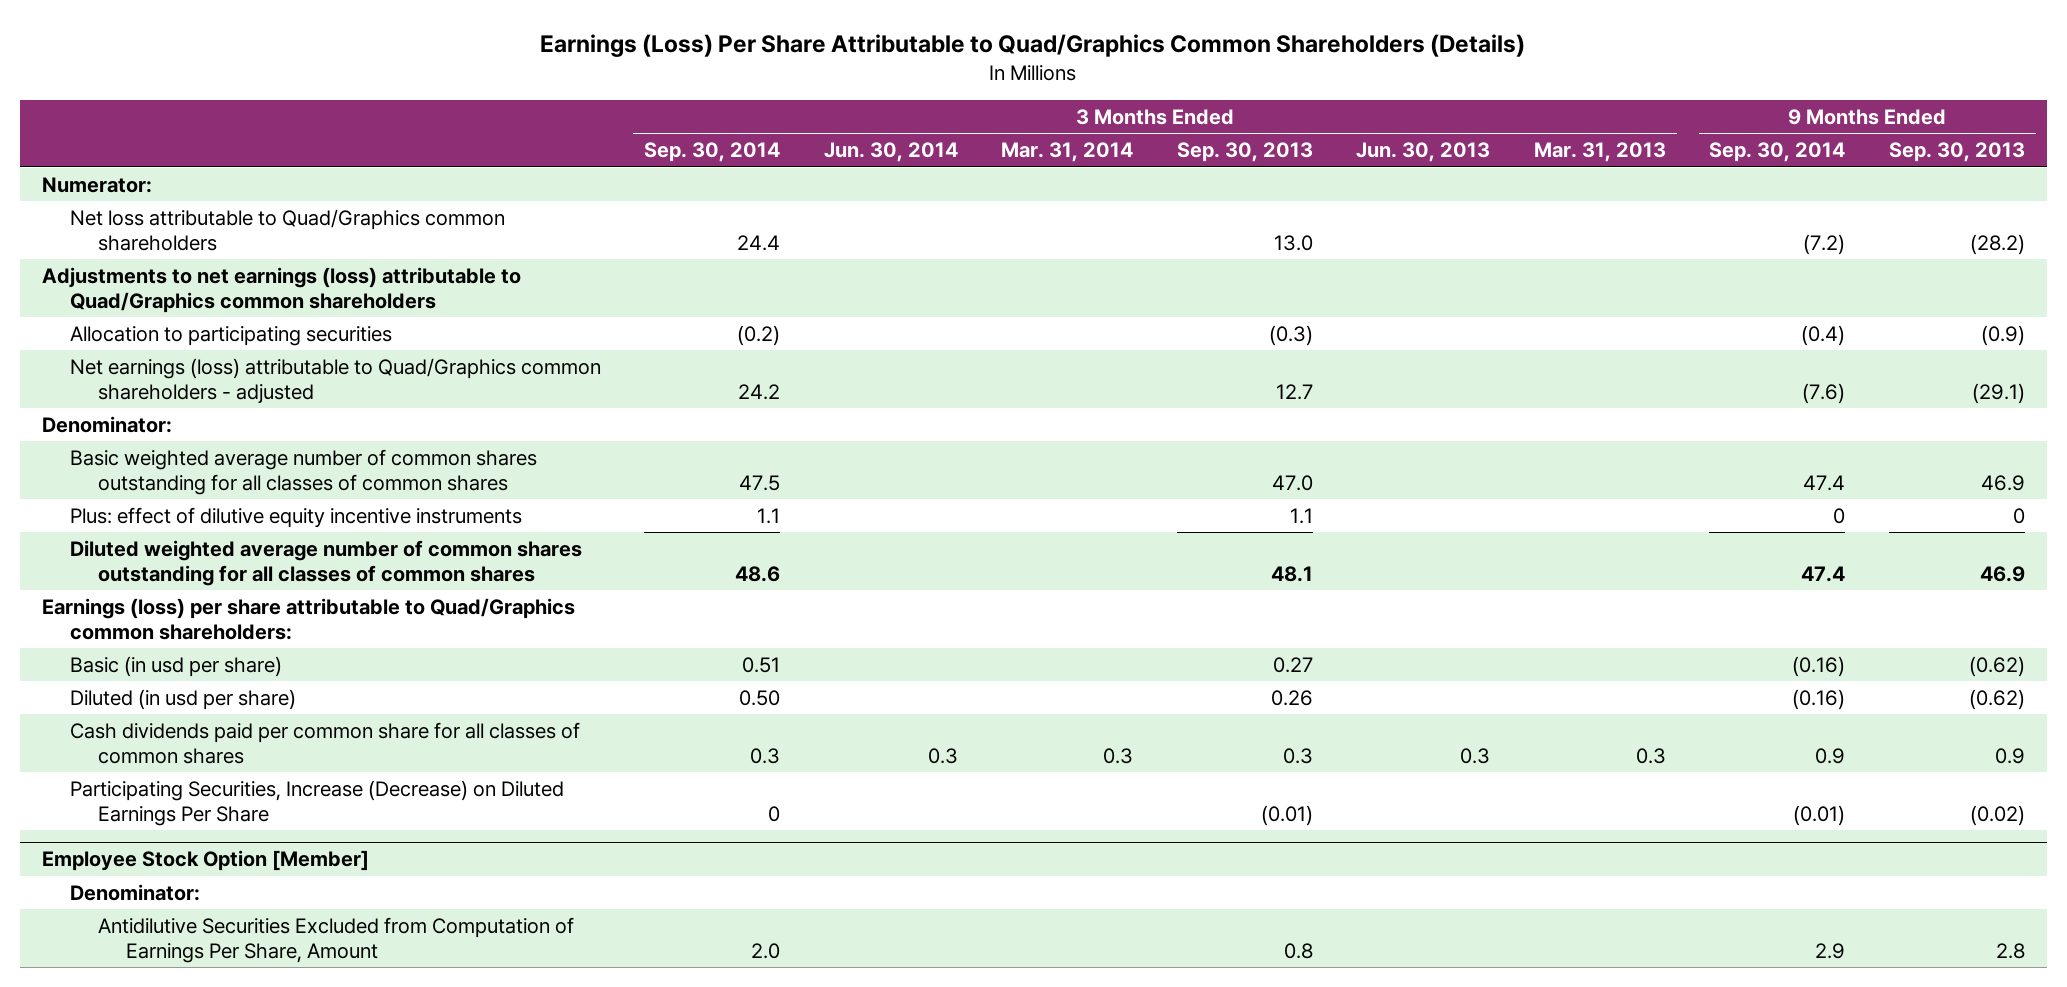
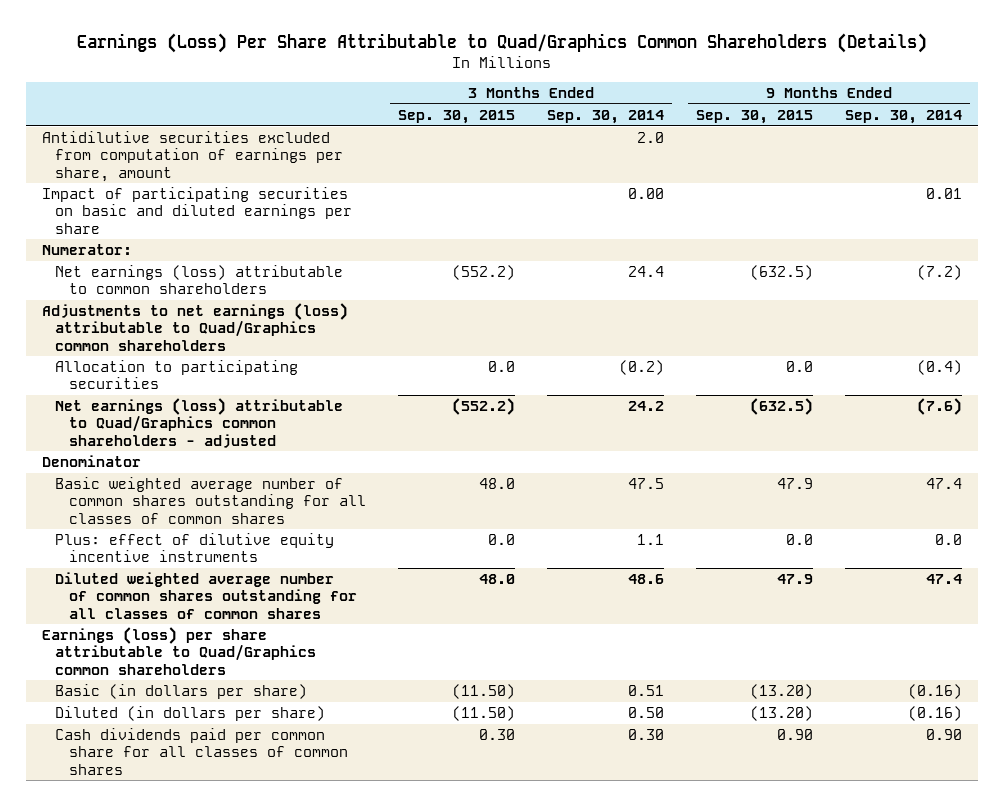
[823,142,958,163] Jun. 30, 2014 -> none
[1001,142,1134,163] Mar. 31, 2014 -> none
[1176,142,1313,163] Sep. 30, 2013 -> none
[1356,142,1491,163] Jun. 30, 2013 -> none
[1533,142,1666,163] Mar. 31, 2013 -> none
[1888,142,2025,163] Sep. 30, 2013 -> none
none -> [397,109,515,124] Sep. 30, 2015
none -> [695,109,813,124] Sep. 30, 2015
none -> [41,130,344,182] Antidilutive securities excluded from computation of earnings per share, amount
none -> [41,186,353,234] Impact of participating securities on basic and diluted earnings per share
[69,208,505,251] Net loss attributable to Quad/Graphics common shareholders -> [55,264,344,295] Net earnings (loss) attributable to common shareholders
[41,415,172,433] Denominator: -> [41,454,141,467] Denominator
[1833,507,1846,524] 0 -> [935,533,963,545] 0.0
[69,779,564,826] Participating Securities, Increase (Decrease) on Diluted Earnings Per Share -> none
[41,850,369,872] Employee Stock Option [Member] -> none
[69,883,200,901] Denominator: -> none
[97,916,574,963] Antidilutive Securities Excluded from Computation of Earnings Per Share, Amount -> none
[41,597,575,640] Earnings (loss) per share attributable to Quad/Graphics common shareholders: -> [41,626,317,675] Earnings (loss) per share attributable to Quad/Graphics common shareholders
[69,655,282,677] Basic (in usd per share) -> [55,683,308,699] Basic (in dollars per share)
[69,688,296,710] Diluted (in usd per share) -> [55,705,326,721] Diluted (in dollars per share)
[750,747,781,764] 0.3 -> [627,728,664,740] 0.30
[1815,747,1846,764] 0.9 -> [926,728,963,740] 0.90

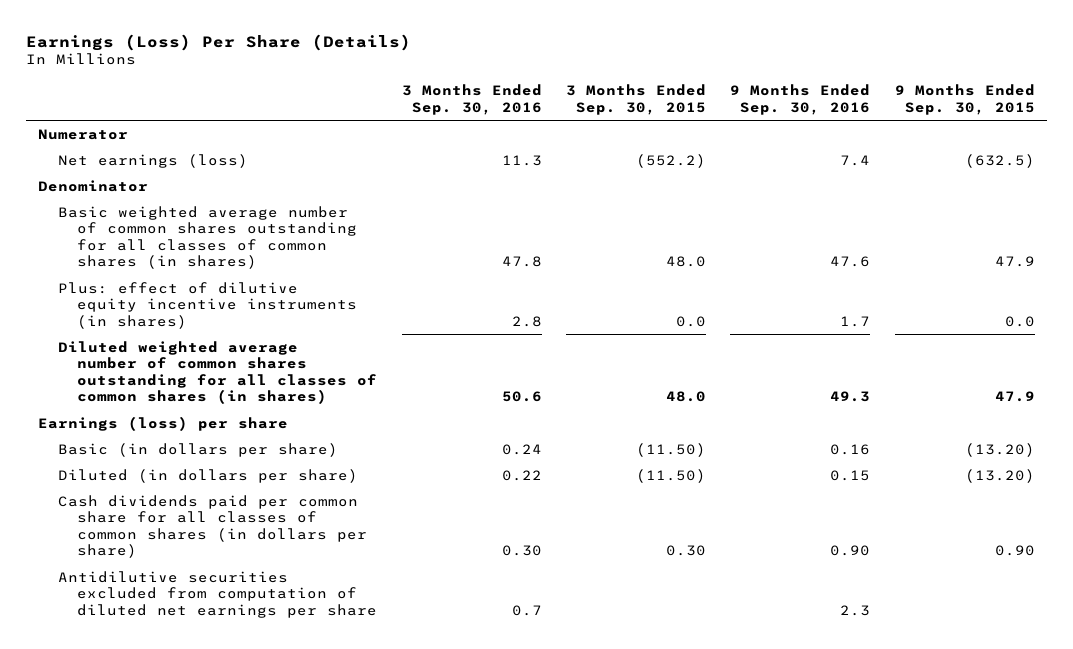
[76,33,927,54] Earnings (Loss) Per Share Attributable to Quad/Graphics Common Shareholders (Details) -> [25,33,411,51] Earnings (Loss) Per Share (Details)
[546,109,664,124] Sep. 30, 2014 -> none
[845,109,963,124] Sep. 30, 2014 -> none
none -> [401,84,542,115] 3 Months Ended Sep. 30, 2016
none -> [730,84,871,115] 9 Months Ended Sep. 30, 2016
[41,130,344,182] Antidilutive securities excluded from computation of earnings per share, amount -> none
[41,186,353,234] Impact of participating securities on basic and diluted earnings per share -> none
[41,302,348,351] Adjustments to net earnings (loss) attributable to Quad/Graphics common shareholders -> none
[55,359,299,390] Allocation to participating securities -> none
[55,397,344,448] Net earnings (loss) attributable to Quad/Graphics common shareholders - adjusted -> none
[41,243,132,255] Numerator: -> [38,128,129,140] Numerator
[55,264,344,295] Net earnings (loss) attributable to common shareholders -> [57,153,248,168] Net earnings (loss)
[55,476,366,524] Basic weighted average number of common shares outstanding for all classes of common shares -> [57,205,358,270] Basic weighted average number of common shares outstanding for all classes of common shares (in shares)
[55,532,335,563] Plus: effect of dilutive equity incentive instruments -> [57,281,358,329] Plus: effect of dilutive equity incentive instruments (in shares)
[55,571,357,619] Diluted weighted average number of common shares outstanding for all classes of common shares -> [57,340,378,405] Diluted weighted average number of common shares outstanding for all classes of common shares (in shares)
[41,626,317,675] Earnings (loss) per share attributable to Quad/Graphics common shareholders -> [38,415,289,431] Earnings (loss) per share
[55,727,348,775] Cash dividends paid per common share for all classes of common shares -> [57,494,368,559] Cash dividends paid per common share for all classes of common shares (in dollars per share)
none -> [57,570,378,618] Antidilutive securities excluded from computation of diluted net earnings per share

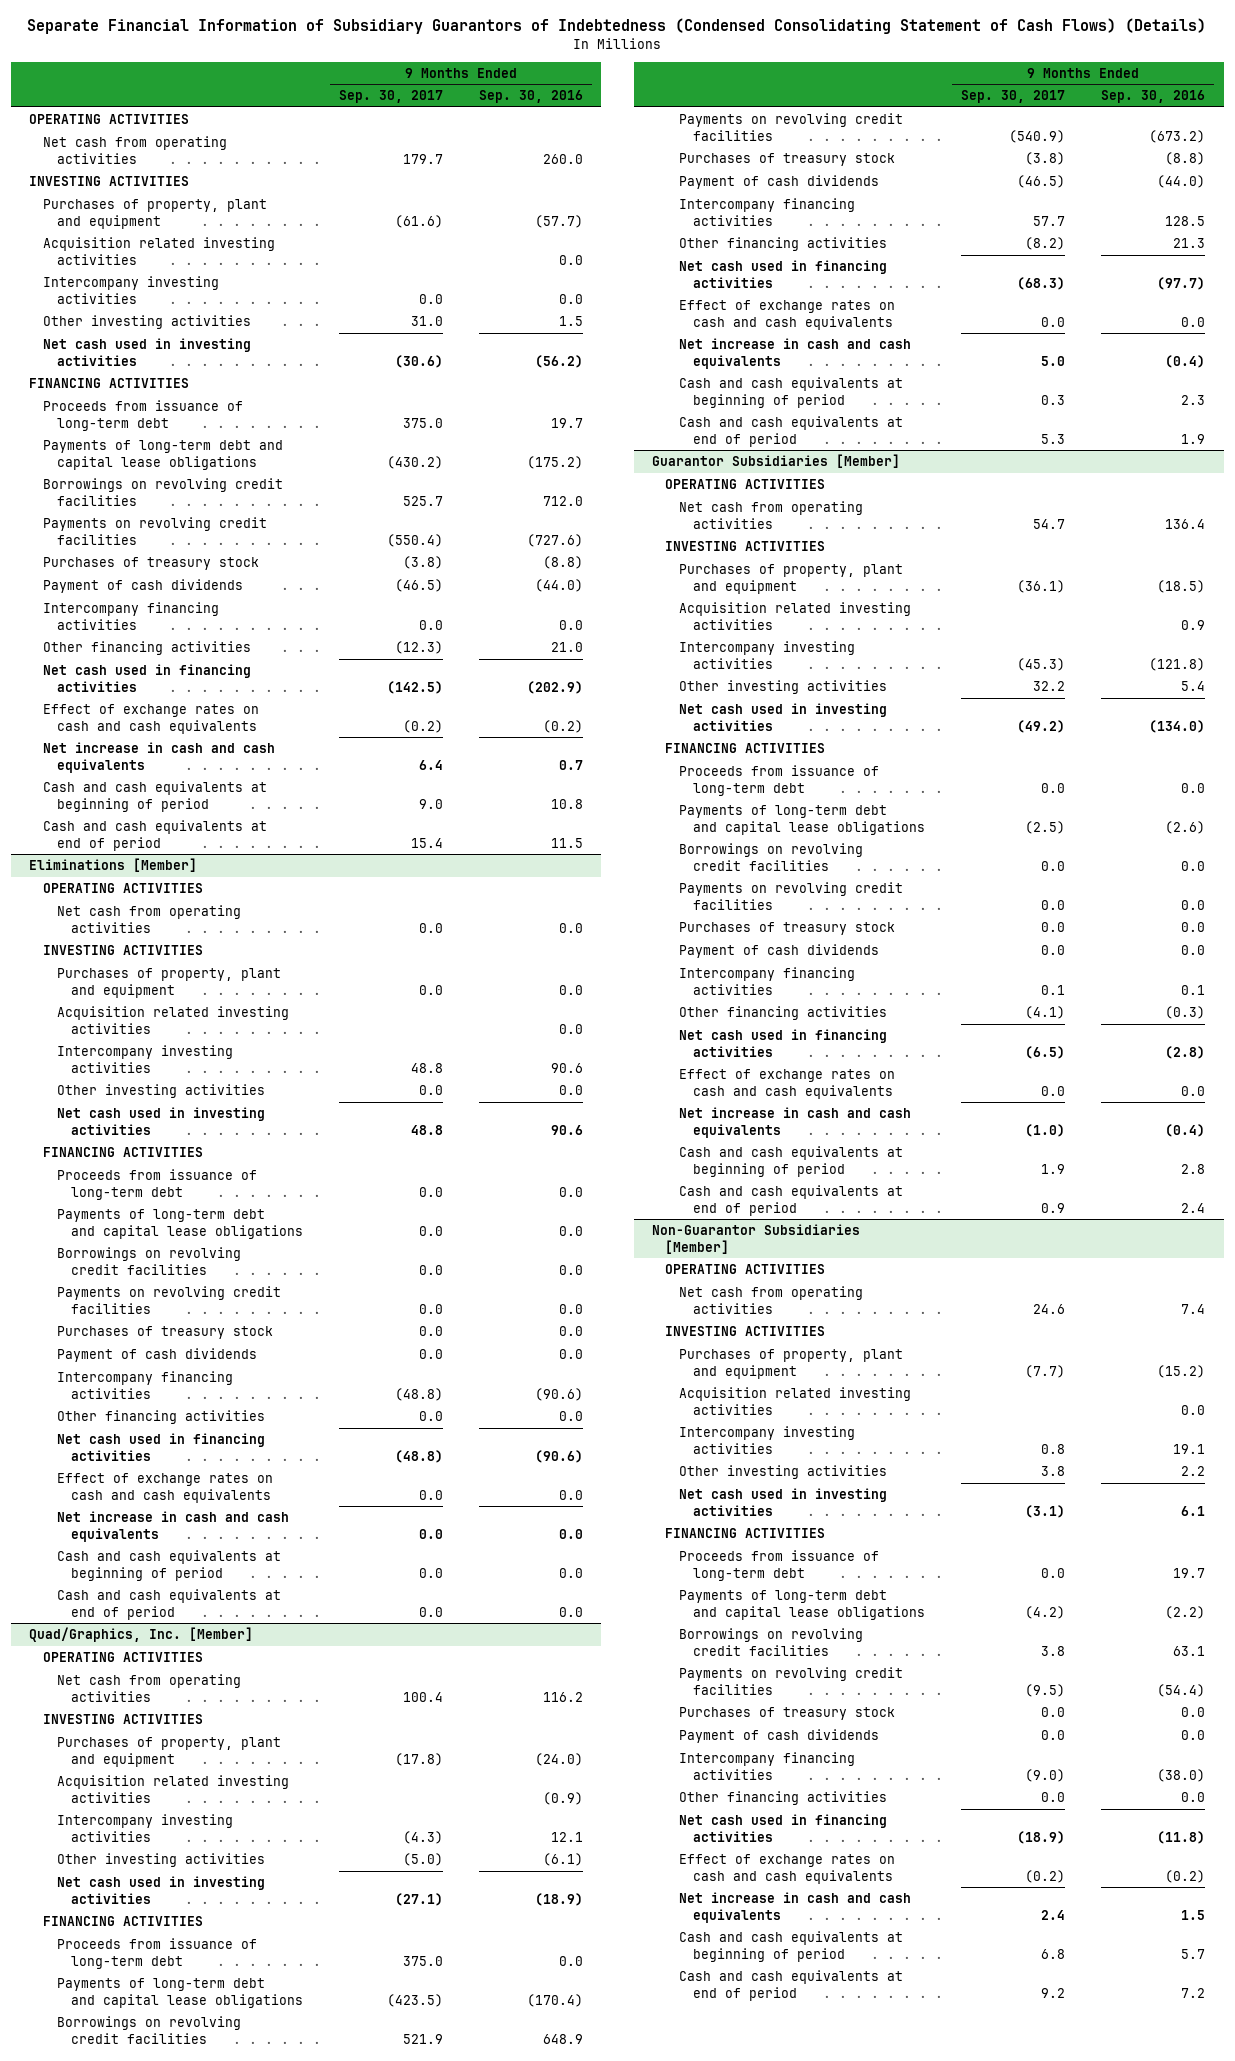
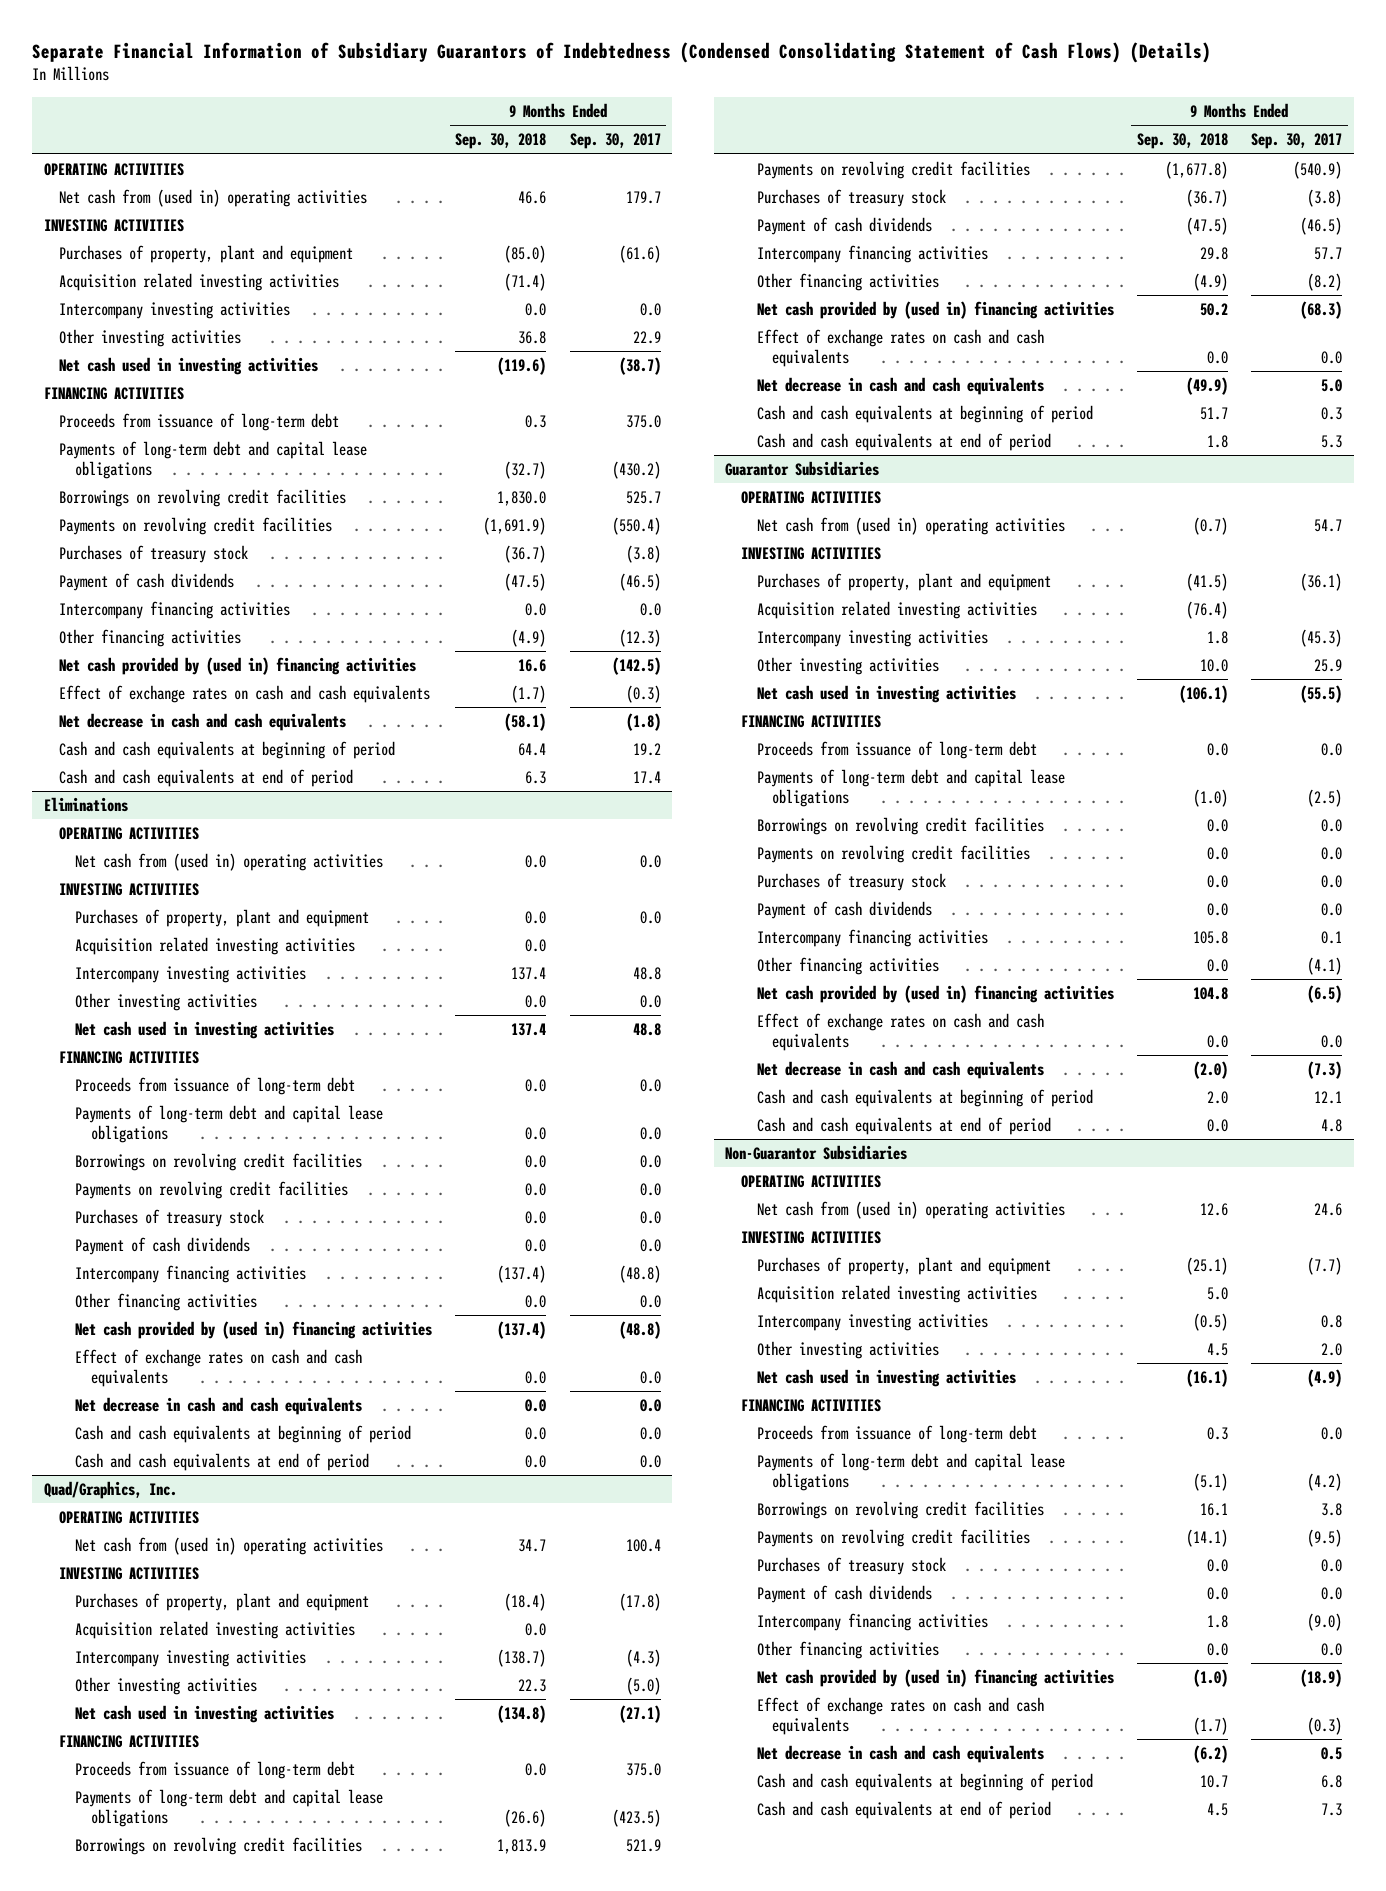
[478,90,583,104] Sep. 30, 2016 -> none
none -> [455,133,547,150] Sep. 30, 2018
[43,136,228,164] Net cash from operating activities -> [59,189,368,208] Net cash from (used in) operating activities
[410,316,443,327] 31.0 -> [632,331,661,345] 22.9
[394,354,443,368] (30.6) -> [618,357,661,376] (38.7)
[43,664,252,692] Net cash used in financing activities -> [59,657,417,676] Net cash provided by (used in) financing activities
[402,719,443,733] (0.2) -> [625,685,661,704] (0.3)
[43,742,276,773] Net increase in cash and cash equivalents -> [59,713,347,732] Net decrease in cash and cash equivalents
[418,759,443,770] 6.4 -> [625,713,661,732] (1.8)
[418,798,443,809] 9.0 -> [632,743,661,757] 19.2
[410,837,443,848] 15.4 -> [632,771,661,785] 17.4
[29,858,198,873] Eliminations [Member] -> [43,797,128,813] Eliminations
[56,905,241,933] Net cash from operating activities -> [75,853,384,872] Net cash from (used in) operating activities
[56,1433,265,1461] Net cash used in financing activities -> [75,1321,433,1340] Net cash provided by (used in) financing activities
[56,1511,289,1542] Net increase in cash and cash equivalents -> [75,1397,363,1416] Net decrease in cash and cash equivalents
[29,1627,254,1643] Quad/Graphics, Inc. [Member] -> [43,1481,177,1500] Quad/Graphics, Inc.
[56,1674,241,1702] Net cash from operating activities -> [75,1537,384,1556] Net cash from (used in) operating activities
[679,260,888,288] Net cash used in financing activities -> [756,301,1114,320] Net cash provided by (used in) financing activities
[679,338,912,369] Net increase in cash and cash equivalents -> [756,377,1044,396] Net decrease in cash and cash equivalents
[651,454,900,469] Guarantor Subsidiaries [Member] -> [725,461,880,477] Guarantor Subsidiaries
[679,501,864,529] Net cash from operating activities -> [756,517,1065,536] Net cash from (used in) operating activities
[1033,681,1066,692] 32.2 -> [1314,659,1343,673] 25.9
[1017,719,1066,733] (49.2) -> [1300,685,1343,704] (55.5)
[679,1029,888,1057] Net cash used in financing activities -> [756,985,1114,1004] Net cash provided by (used in) financing activities
[679,1107,912,1138] Net increase in cash and cash equivalents -> [756,1061,1044,1080] Net decrease in cash and cash equivalents
[1025,1123,1066,1137] (1.0) -> [1307,1061,1343,1080] (7.3)
[1041,1163,1066,1174] 1.9 -> [1314,1091,1343,1105] 12.1
[1041,1202,1066,1213] 0.9 -> [1321,1119,1343,1133] 4.8
[651,1224,860,1254] Non-Guarantor Subsidiaries [Member] -> [725,1145,908,1161] Non-Guarantor Subsidiaries
[679,1286,864,1314] Net cash from operating activities -> [756,1201,1065,1220] Net cash from (used in) operating activities
[1041,1466,1066,1477] 3.8 -> [1321,1343,1343,1357] 2.0
[1025,1504,1066,1518] (3.1) -> [1307,1369,1343,1388] (4.9)
[679,1814,888,1842] Net cash used in financing activities -> [756,1669,1114,1688] Net cash provided by (used in) financing activities
[1025,1869,1066,1883] (0.2) -> [1307,1716,1343,1735] (0.3)
[679,1892,912,1923] Net increase in cash and cash equivalents -> [756,1745,1044,1764] Net decrease in cash and cash equivalents
[1041,1909,1066,1920] 2.4 -> [1321,1747,1343,1761] 0.5
[1041,1987,1066,1998] 9.2 -> [1321,1803,1343,1817] 7.3

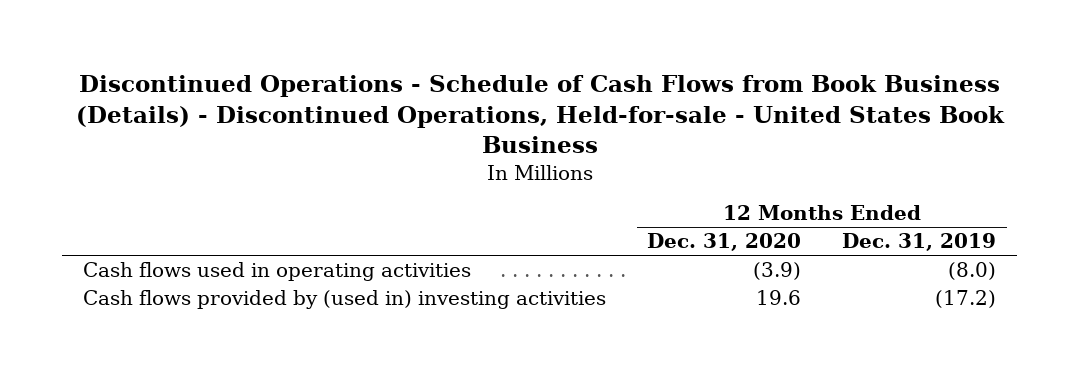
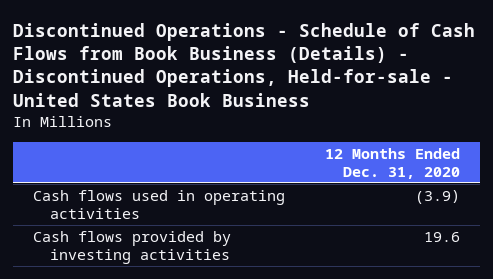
[842,233,997,252] Dec. 31, 2019 -> none
[82,290,606,310] Cash flows provided by (used in) investing activities -> [33,230,232,264] Cash flows provided by investing activities

